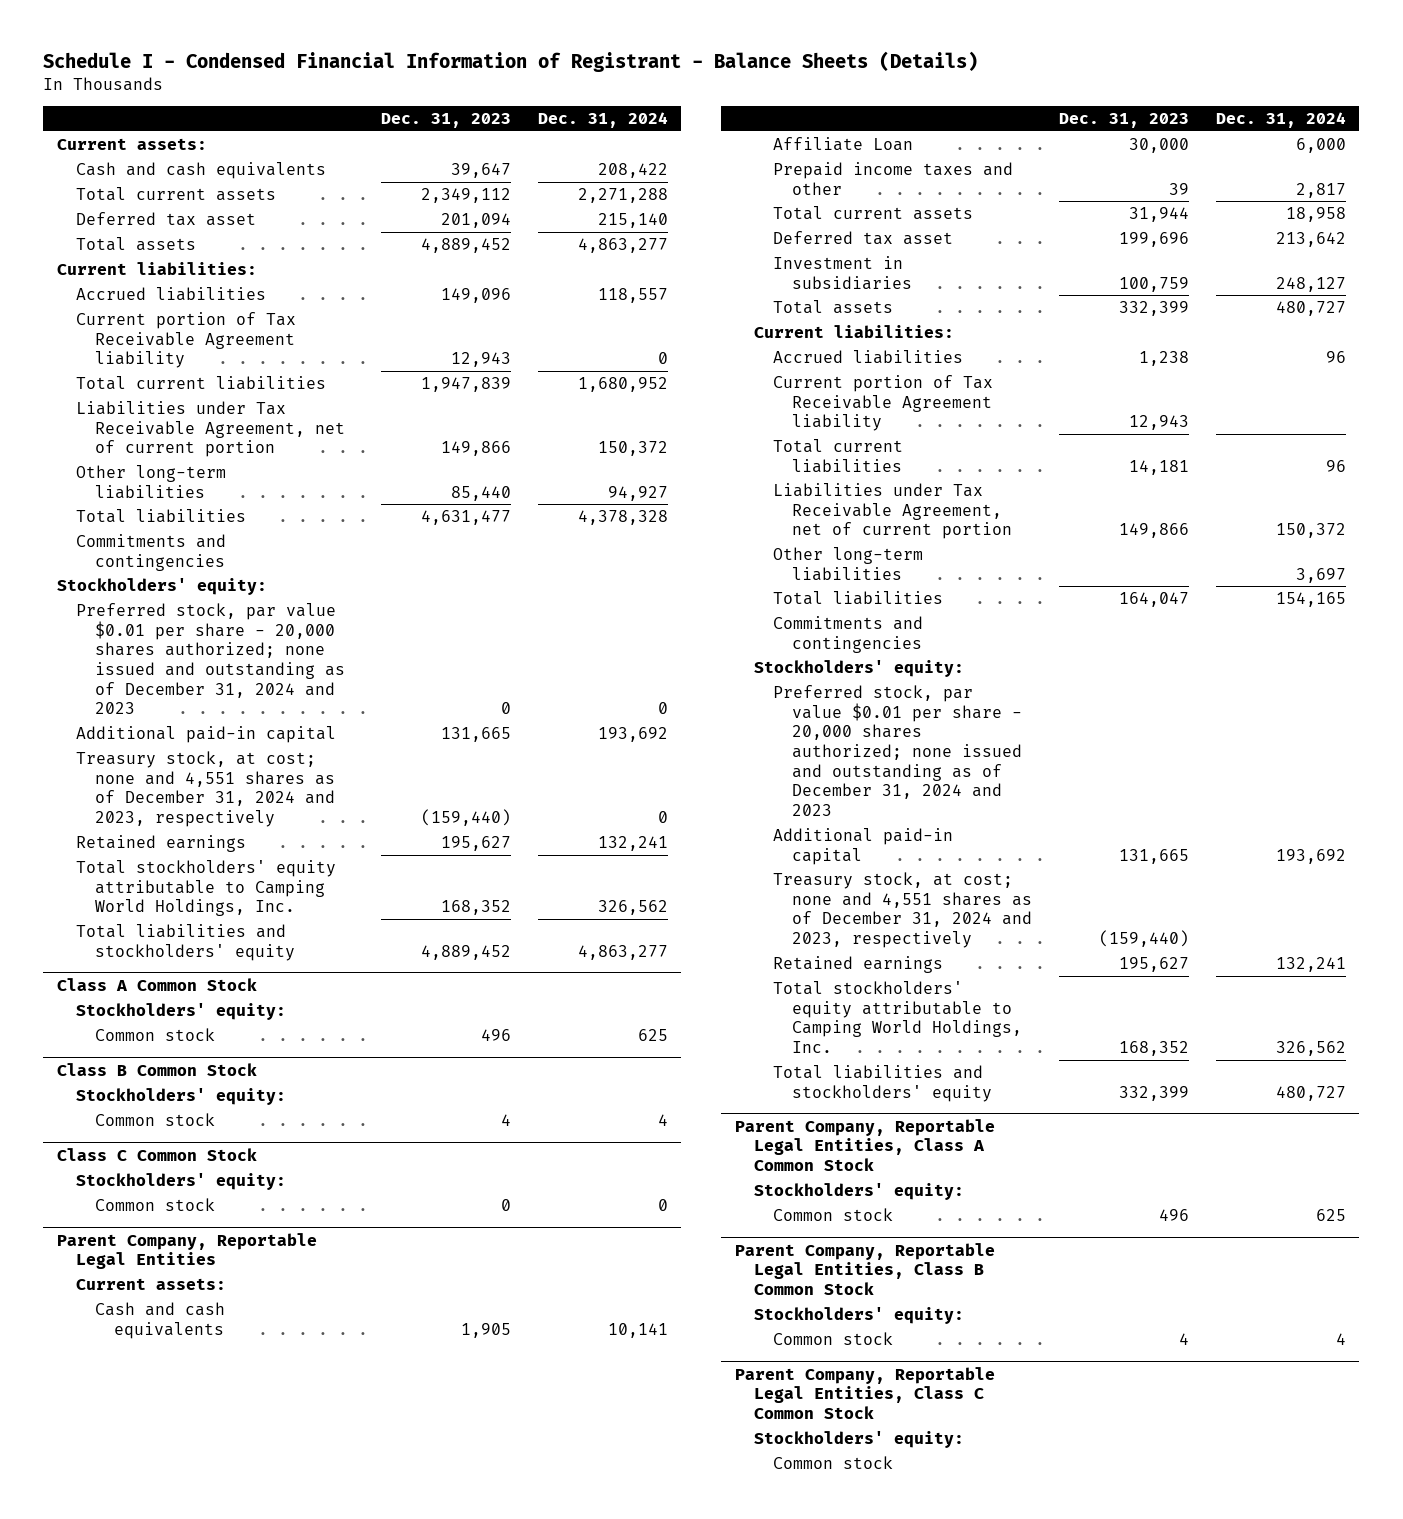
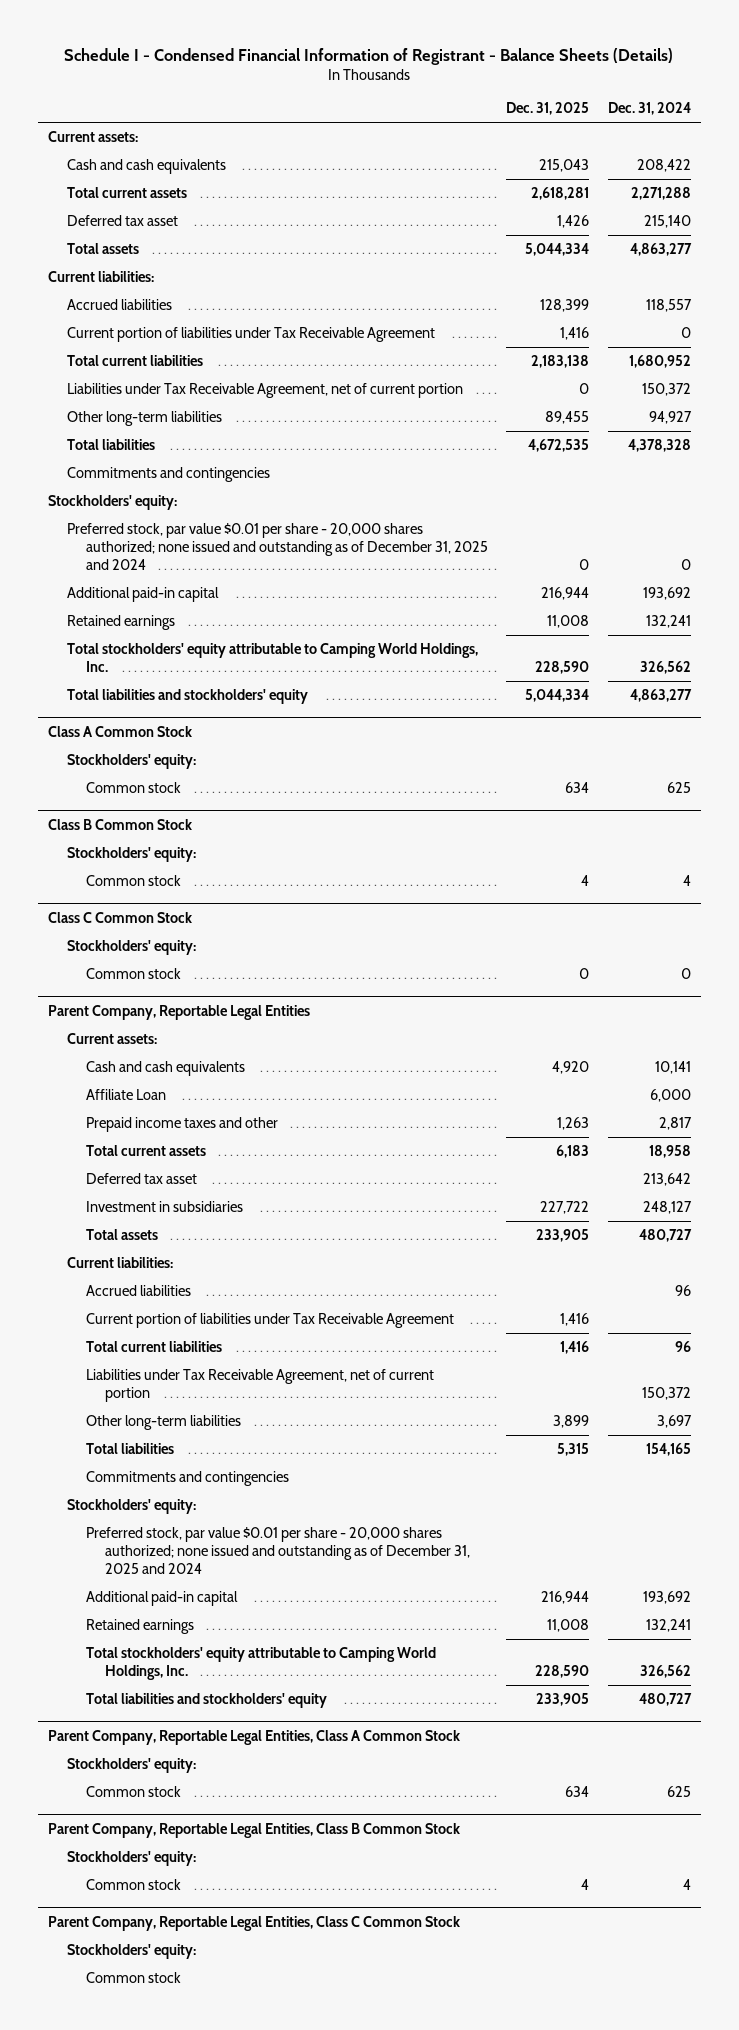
[380,112,511,128] Dec. 31, 2023 -> none
none -> [506,102,590,116] Dec. 31, 2025
[75,311,296,369] Current portion of Tax Receivable Agreement liability -> [66,327,435,343] Current portion of liabilities under Tax Receivable Agreement
[75,602,345,715] Preferred stock, par value $0.01 per share - 20,000 shares authorized; none issued and outstanding as of December 31, 2024 and 2023 -> [66,523,488,570] Preferred stock, par value $0.01 per share - 20,000 shares authorized; none issued and outstanding as of December 31, 2025 and 2024
[75,750,335,827] Treasury stock, at cost; none and 4,551 shares as of December 31, 2024 and 2023, respectively -> none
[772,374,993,432] Current portion of Tax Receivable Agreement liability -> [85,1313,454,1329] Current portion of liabilities under Tax Receivable Agreement
[772,684,1022,816] Preferred stock, par value $0.01 per share - 20,000 shares authorized; none issued and outstanding as of December 31, 2024 and 2023 -> [85,1527,470,1574] Preferred stock, par value $0.01 per share - 20,000 shares authorized; none issued and outstanding as of December 31, 2025 and 2024
[772,871,1032,948] Treasury stock, at cost; none and 4,551 shares as of December 31, 2024 and 2023, respectively -> none

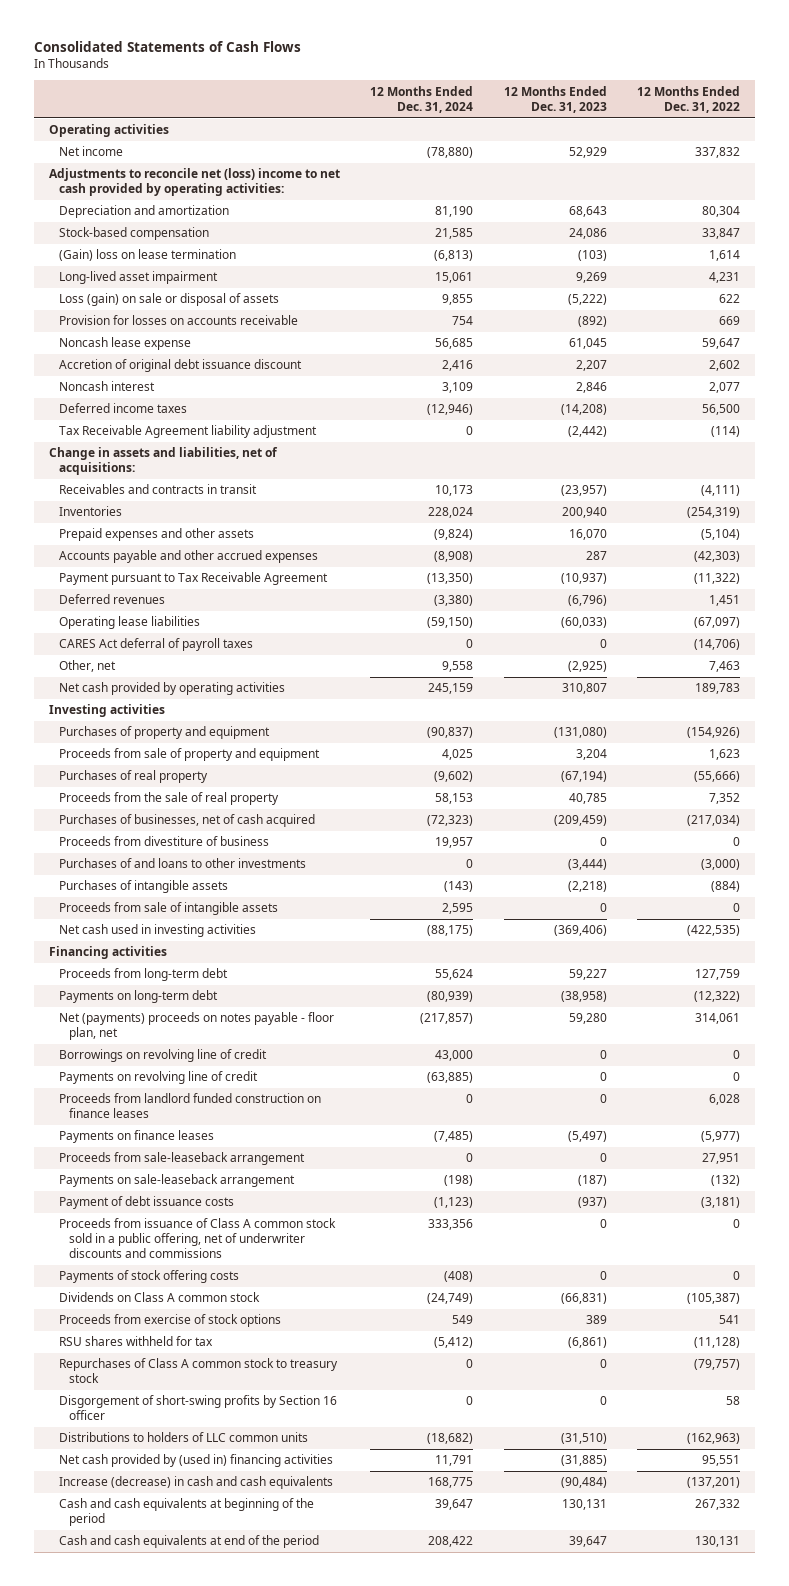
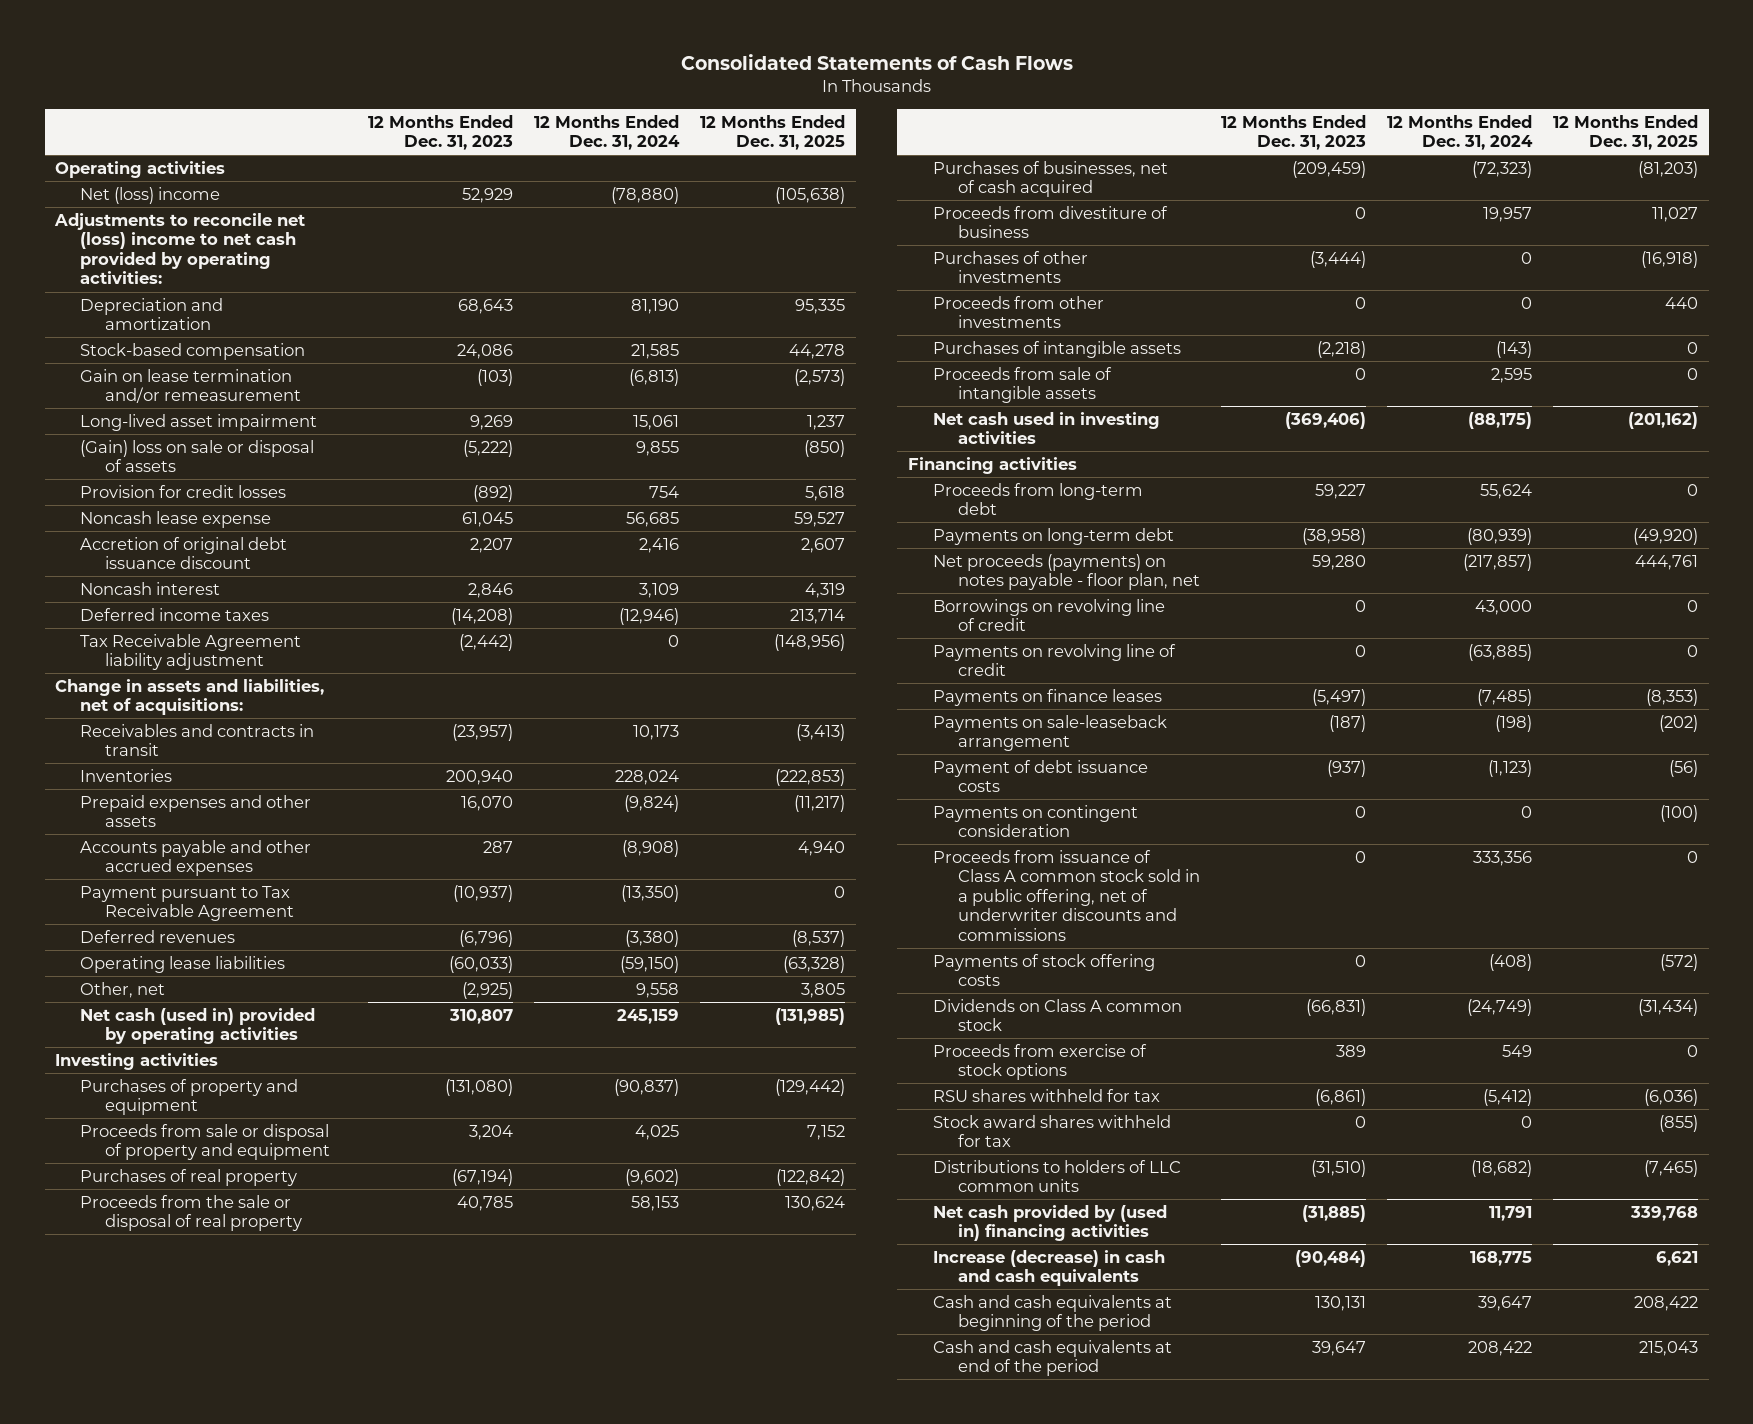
[636,85,740,113] 12 Months Ended Dec. 31, 2022 -> none
none -> [700,114,846,151] 12 Months Ended Dec. 31, 2025
[58,146,123,157] Net income -> [80,186,221,204] Net (loss) income
[58,249,236,262] (Gain) loss on lease termination -> [80,368,302,404] Gain on lease termination and/or remeasurement
[58,293,279,307] Loss (gain) on sale or disposal of assets -> [80,439,315,473] (Gain) loss on sale or disposal of assets
[58,315,298,326] Provision for losses on accounts receivable -> [80,484,287,498] Provision for credit losses
[58,638,253,652] CARES Act deferral of payroll taxes -> none
[58,682,285,696] Net cash provided by operating activities -> [80,1007,316,1045] Net cash (used in) provided by operating activities
[58,748,320,762] Proceeds from sale of property and equipment -> [80,1123,331,1161] Proceeds from sale or disposal of property and equipment
[58,792,279,806] Proceeds from the sale of real property -> [80,1194,303,1232] Proceeds from the sale or disposal of real property
[58,858,306,869] Purchases of and loans to other investments -> [932,250,1088,284] Purchases of other investments
none -> [932,295,1104,329] Proceeds from other investments
[58,1012,334,1041] Net (payments) proceeds on notes payable - floor plan, net -> [932,553,1200,591] Net proceeds (payments) on notes payable - floor plan, net
[58,1093,321,1119] Proceeds from landlord funded construction on finance leases -> none
[58,1152,305,1166] Proceeds from sale-leaseback arrangement -> none
none -> [932,804,1138,838] Payments on contingent consideration
[58,1358,338,1384] Repurchases of Class A common stock to treasury stock -> none
[58,1395,337,1421] Disgorgement of short-swing profits by Section 16 officer -> none
none -> [932,1114,1171,1148] Stock award shares withheld for tax

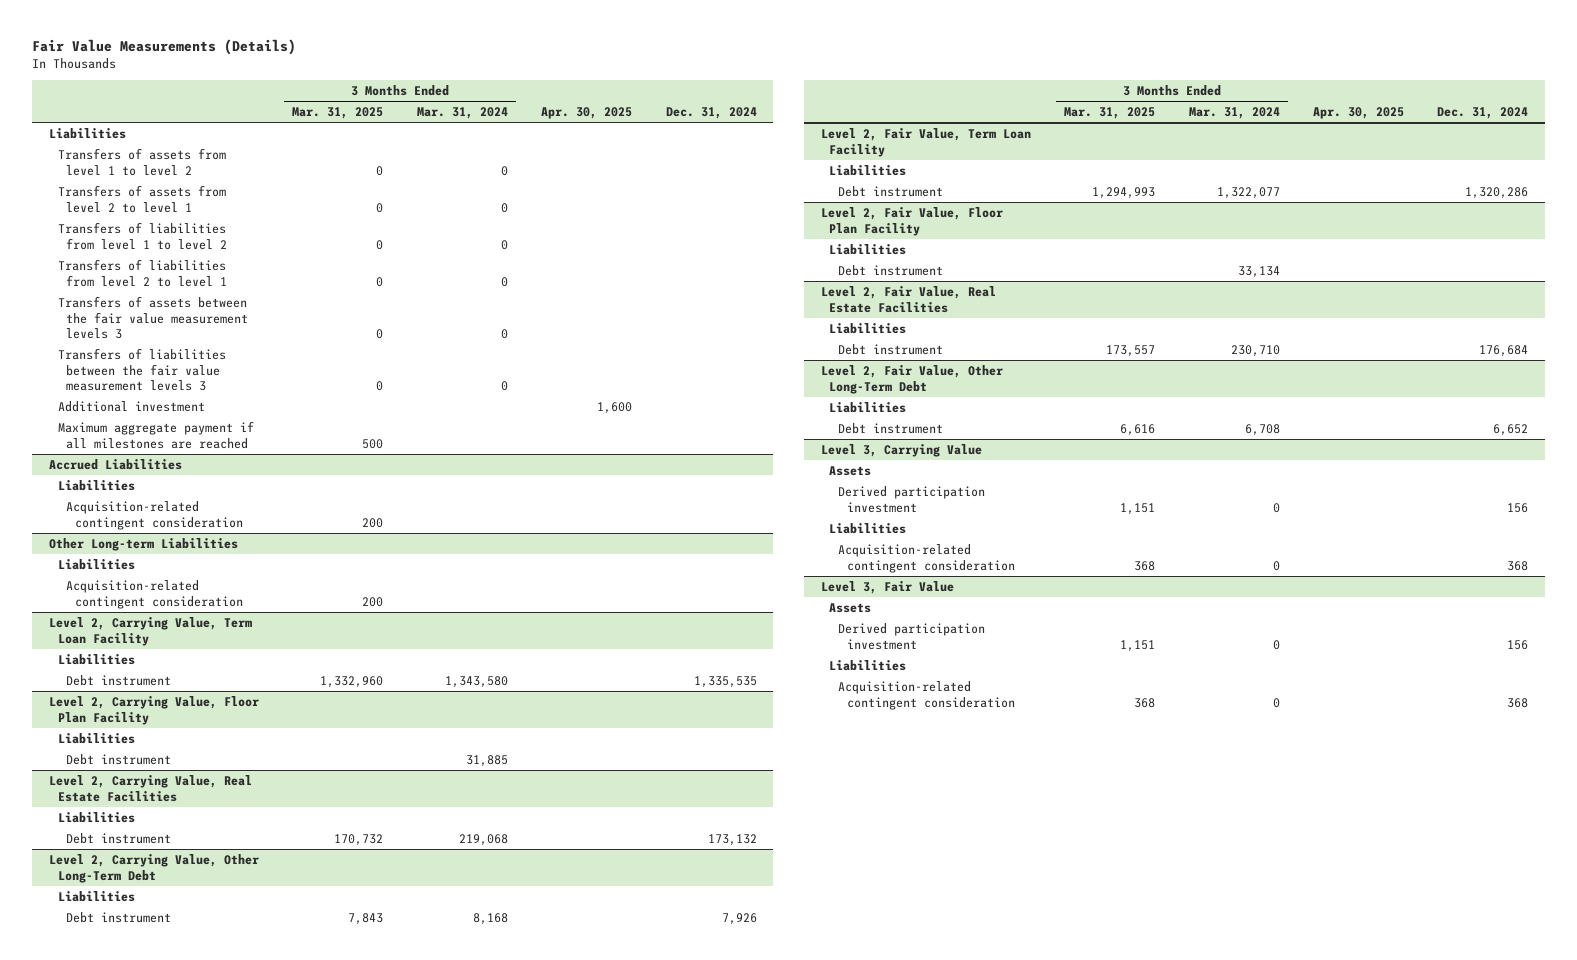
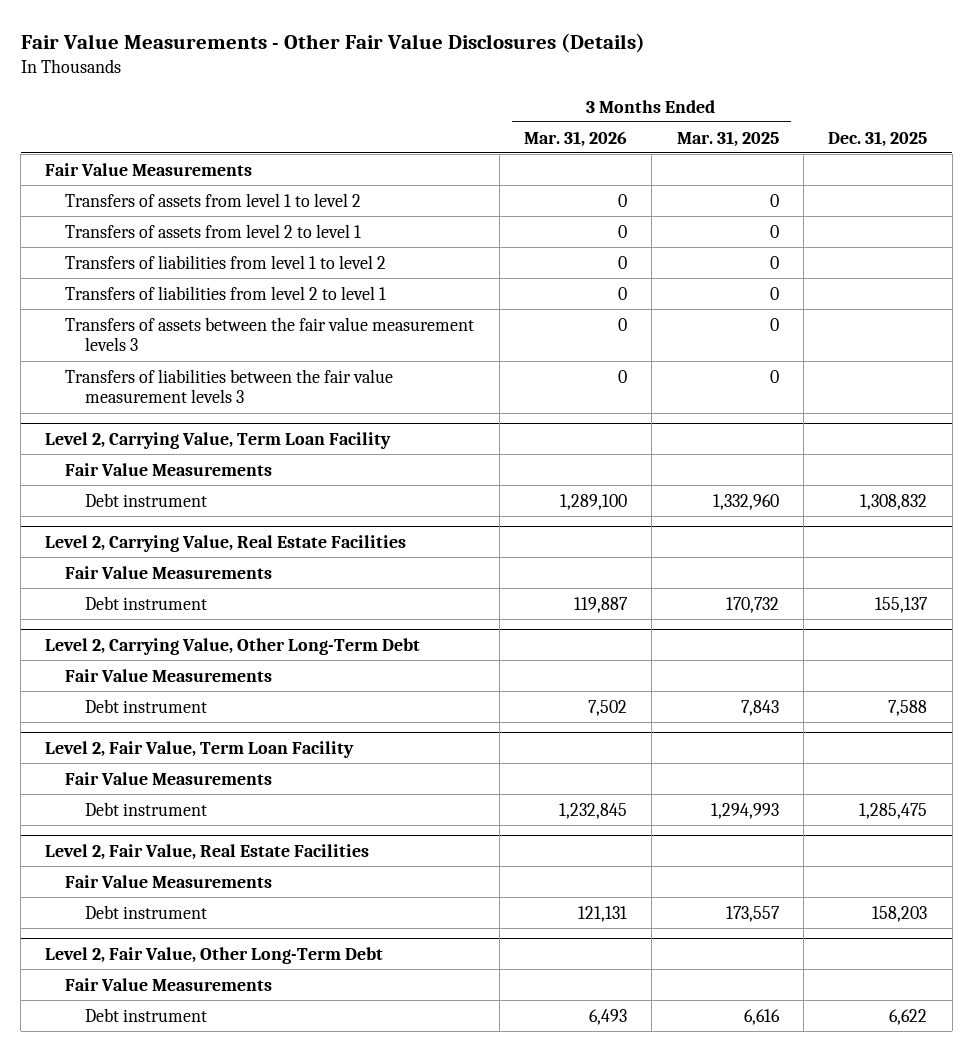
[32,39,297,56] Fair Value Measurements (Details) -> [20,32,645,53] Fair Value Measurements - Other Fair Value Disclosures (Details)
[416,107,508,120] Mar. 31, 2024 -> none
[541,107,633,120] Apr. 30, 2025 -> none
[665,107,757,120] Dec. 31, 2024 -> none
none -> [524,130,628,147] Mar. 31, 2026
none -> [828,130,928,147] Dec. 31, 2025
[49,127,127,139] Liabilities -> none
none -> [45,162,253,176] Fair Value Measurements
[57,400,205,412] Additional investment -> none
[57,420,254,449] Maximum aggregate payment if all milestones are reached -> none
[49,458,183,470] Accrued Liabilities -> none
[57,479,135,491] Liabilities -> none
[66,500,244,530] Acquisition-related contingent consideration -> none
[49,537,239,551] Other Long-term Liabilities -> none
[57,558,135,570] Liabilities -> none
[66,579,244,609] Acquisition-related contingent consideration -> none
[57,653,135,665] Liabilities -> none
none -> [65,462,273,476] Fair Value Measurements
[49,695,260,725] Level 2, Carrying Value, Floor Plan Facility -> none
[57,732,135,744] Liabilities -> none
[66,753,172,765] Debt instrument -> none
[57,811,135,823] Liabilities -> none
none -> [65,565,273,579] Fair Value Measurements
[57,890,135,902] Liabilities -> none
none -> [65,668,273,682] Fair Value Measurements
[829,164,907,176] Liabilities -> none
none -> [65,771,273,785] Fair Value Measurements
[820,206,1003,236] Level 2, Fair Value, Floor Plan Facility -> none
[829,243,907,255] Liabilities -> none
[838,264,944,276] Debt instrument -> none
[829,322,907,334] Liabilities -> none
none -> [65,874,273,888] Fair Value Measurements
[829,401,907,413] Liabilities -> none
none -> [65,977,273,991] Fair Value Measurements
[820,443,982,457] Level 3, Carrying Value -> none
[829,465,872,476] Assets -> none
[838,485,986,513] Derived participation investment -> none
[829,522,907,534] Liabilities -> none
[838,543,1015,573] Acquisition-related contingent consideration -> none
[820,580,954,594] Level 3, Fair Value -> none
[829,602,872,613] Assets -> none
[838,622,986,650] Derived participation investment -> none
[829,659,907,671] Liabilities -> none
[838,680,1015,710] Acquisition-related contingent consideration -> none

